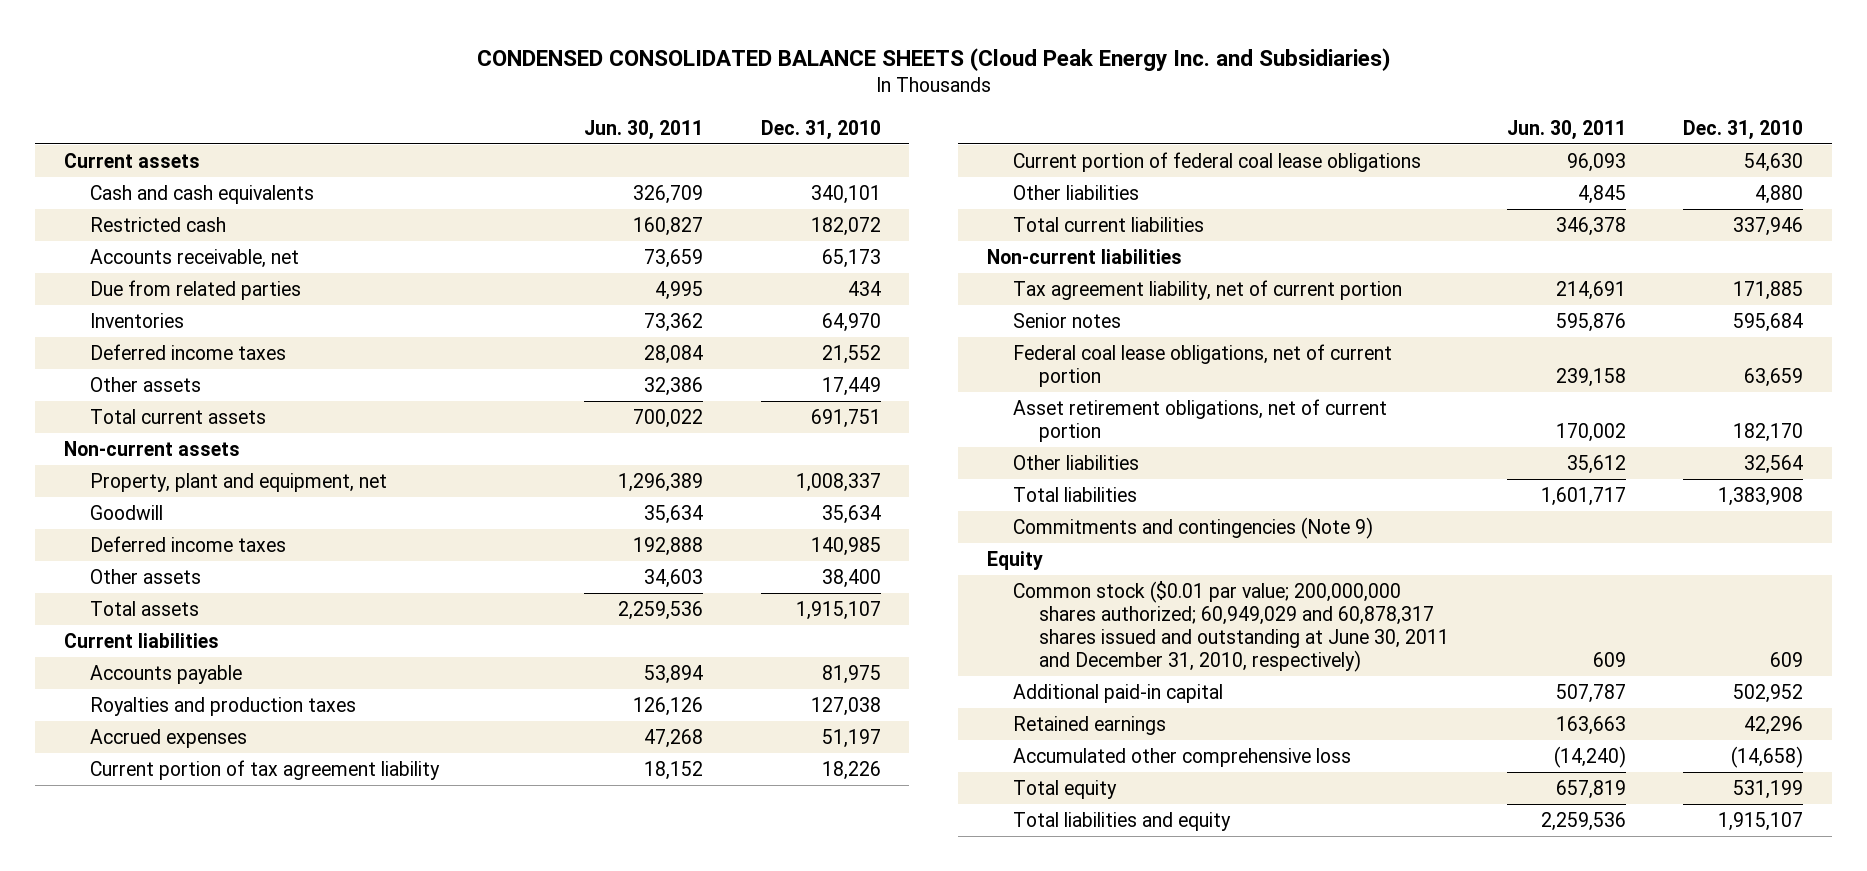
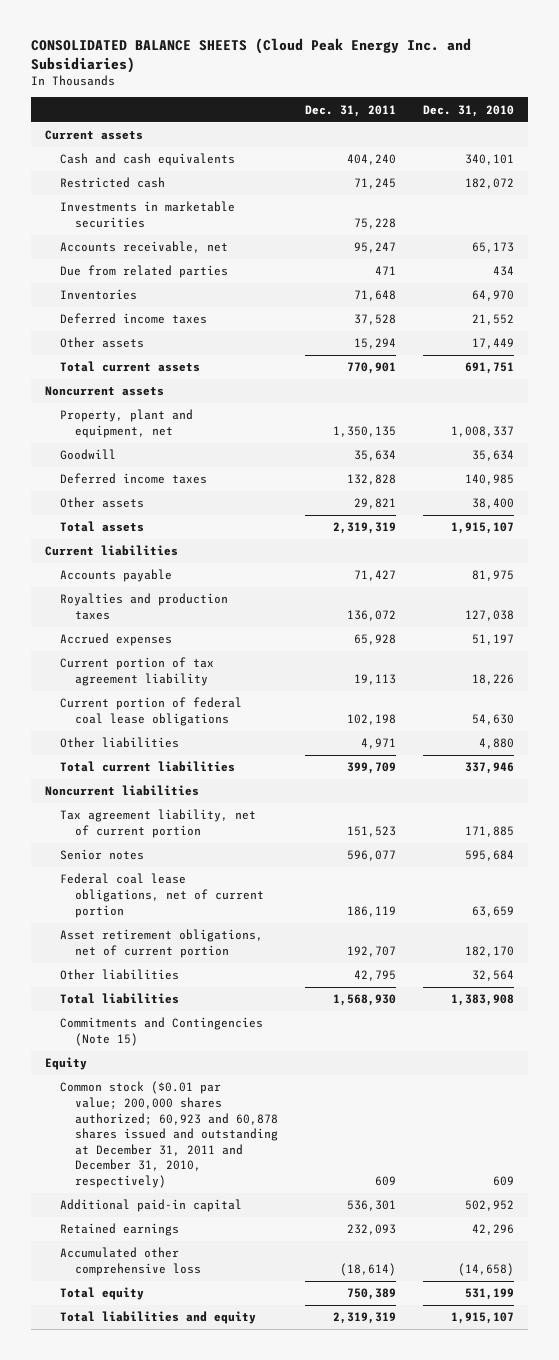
[476,47,1390,71] CONDENSED CONSOLIDATED BALANCE SHEETS (Cloud Peak Energy Inc. and Subsidiaries) -> [31,38,472,73] CONSOLIDATED BALANCE SHEETS (Cloud Peak Energy Inc. and Subsidiaries)
[584,119,704,140] Jun. 30, 2011 -> none
none -> [305,104,397,117] Dec. 31, 2011
none -> [60,201,236,228] Investments in marketable securities
[64,441,241,457] Non-current assets -> [44,386,164,397] Noncurrent assets
[986,249,1182,265] Non-current liabilities -> [44,785,199,797] Noncurrent liabilities
[1013,517,1374,540] Commitments and contingencies (Note 9) -> [60,1017,264,1046] Commitments and Contingencies (Note 15)
[1013,581,1450,673] Common stock ($0.01 par value; 200,000,000 shares authorized; 60,949,029 and 60,878,317 shares issued and outstanding at June 30, 2011 and December 31, 2010, respectively) -> [60,1081,279,1188] Common stock ($0.01 par value; 200,000 shares authorized; 60,923 and 60,878 shares issued and outstanding at December 31, 2011 and December 31, 2010, respectively)

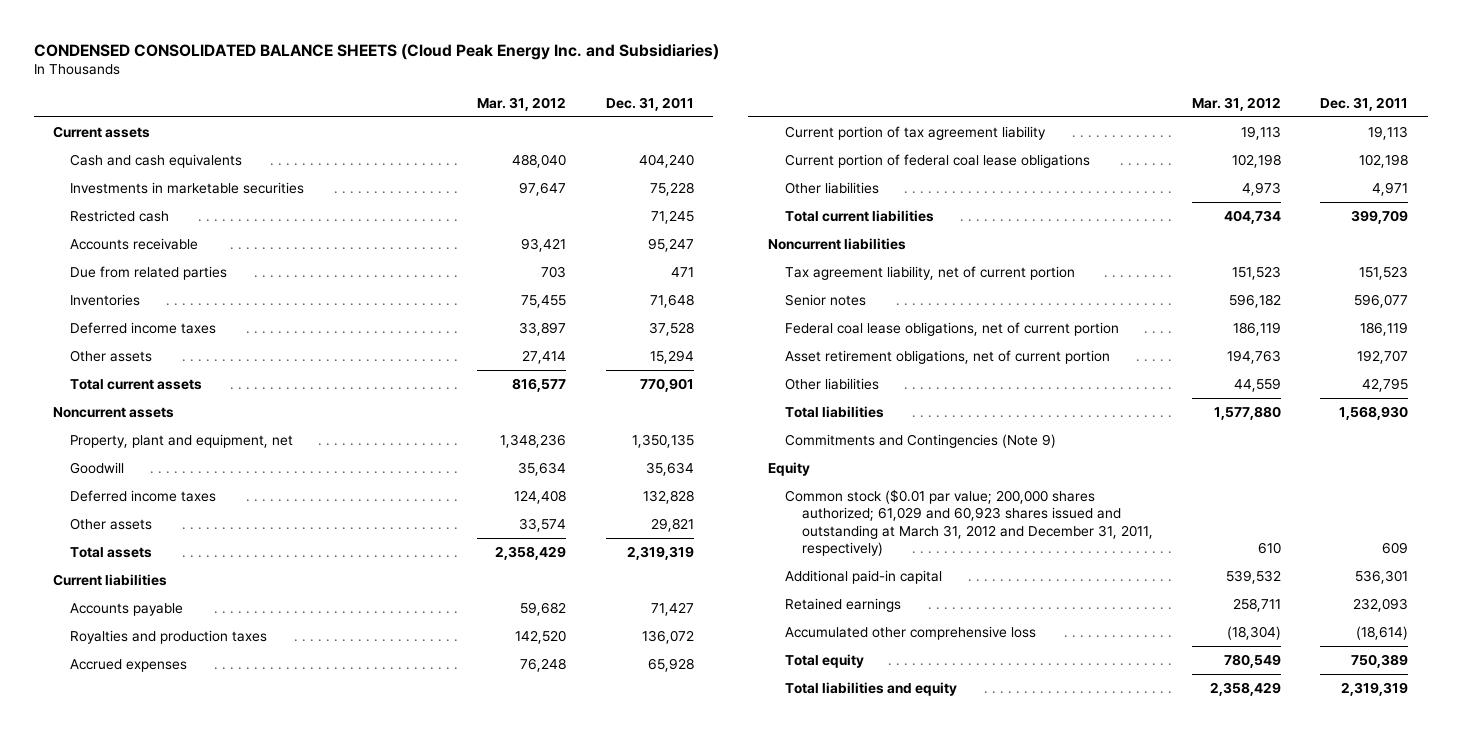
[31,38,472,73] CONSOLIDATED BALANCE SHEETS (Cloud Peak Energy Inc. and Subsidiaries) -> [33,43,719,60] CONDENSED CONSOLIDATED BALANCE SHEETS (Cloud Peak Energy Inc. and Subsidiaries)
[423,104,515,117] Dec. 31, 2010 -> none
none -> [477,96,567,111] Mar. 31, 2012
[60,177,166,189] Restricted cash -> [70,210,170,223] Restricted cash
[60,241,229,254] Accounts receivable, net -> [70,238,199,251] Accounts receivable
[60,1017,264,1046] Commitments and Contingencies (Note 15) -> [784,434,1056,449] Commitments and Contingencies (Note 9)
[60,1081,279,1188] Common stock ($0.01 par value; 200,000 shares authorized; 60,923 and 60,878 shares issued and outstanding at December 31, 2011 and December 31, 2010, respectively) -> [784,489,1153,556] Common stock ($0.01 par value; 200,000 shares authorized; 61,029 and 60,923 shares issued and outstanding at March 31, 2012 and December 31, 2011, respectively)

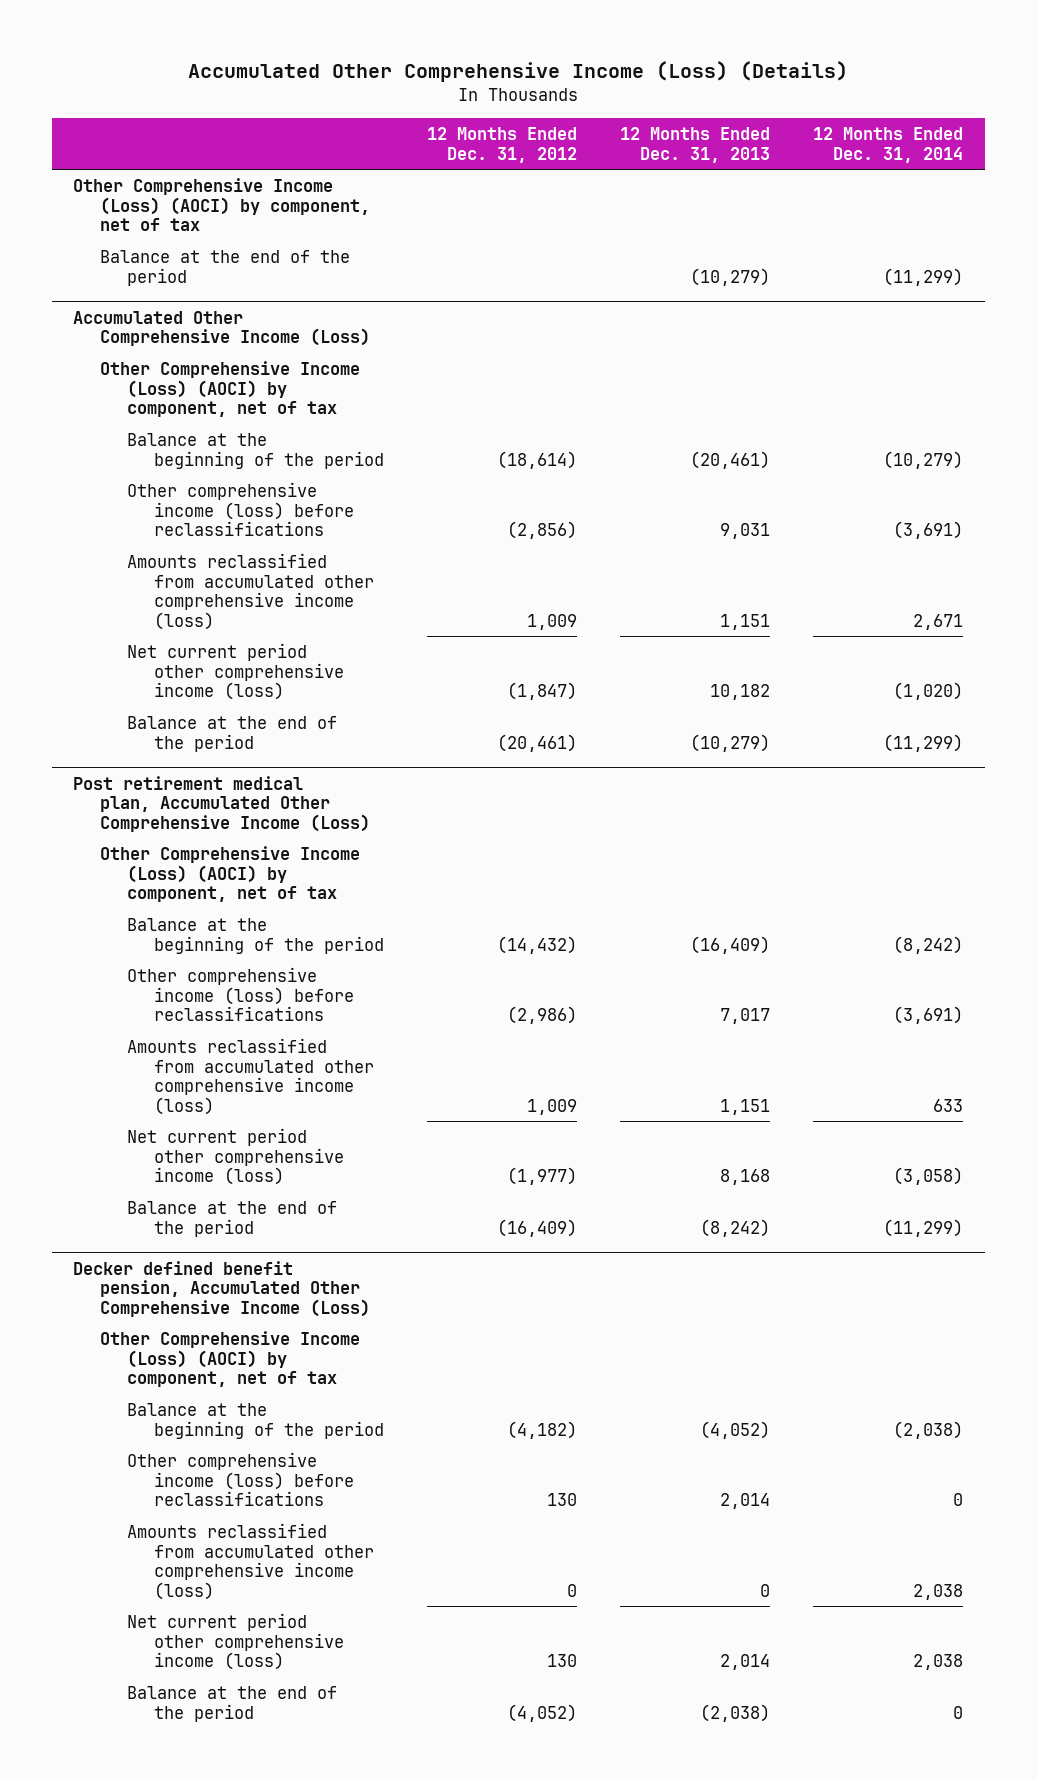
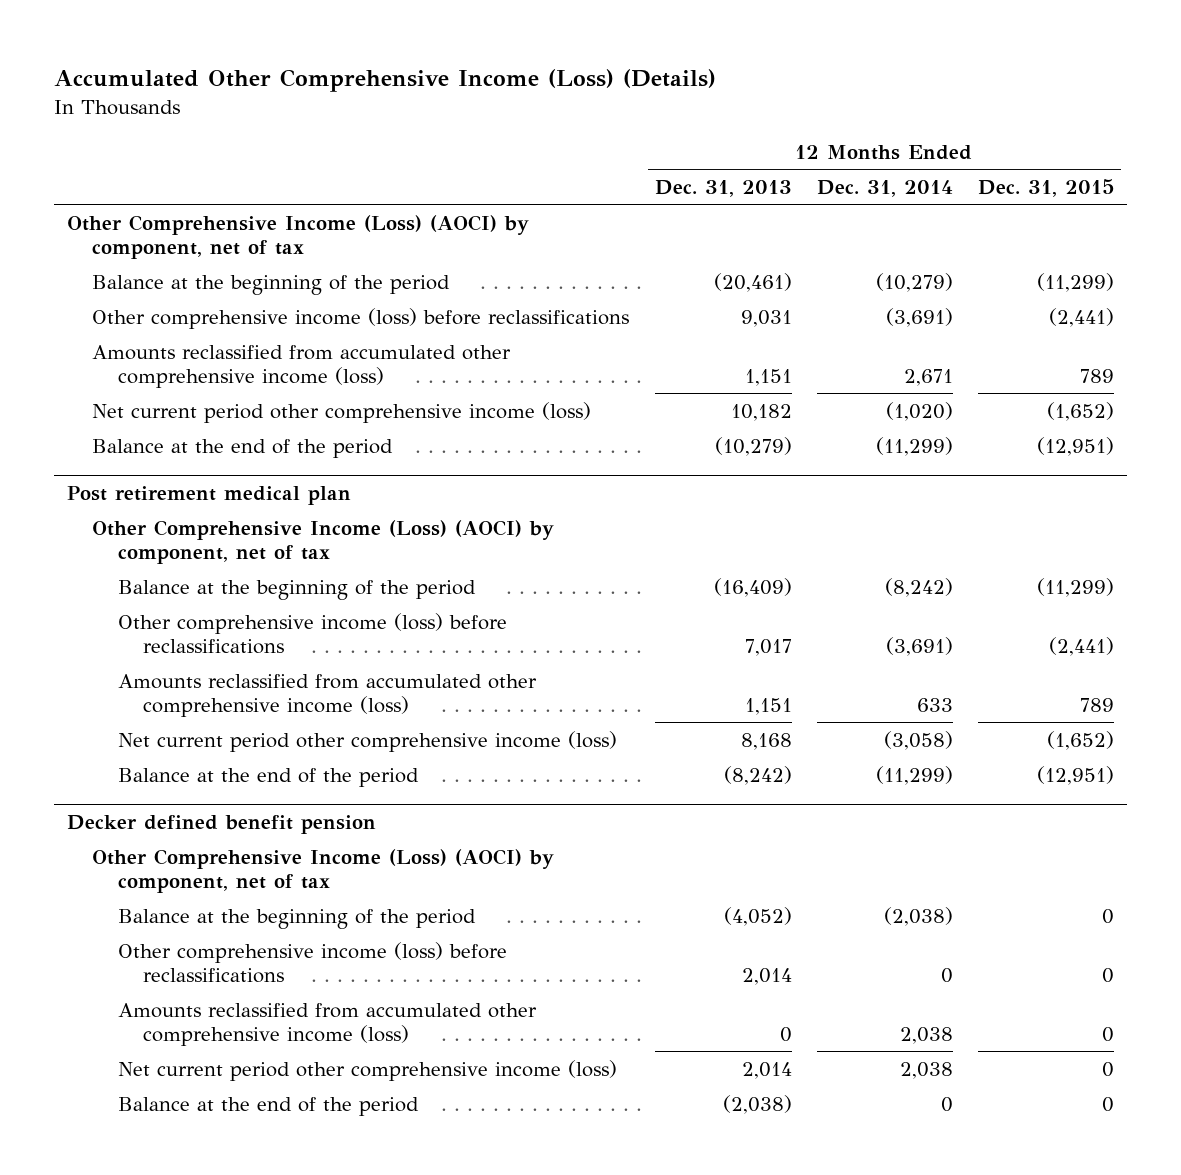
[426,127,577,163] 12 Months Ended Dec. 31, 2012 -> none
none -> [978,178,1115,197] Dec. 31, 2015
[100,250,351,286] Balance at the end of the period -> none
[73,310,371,347] Accumulated Other Comprehensive Income (Loss) -> none
[100,361,361,418] Other Comprehensive Income (Loss) (AOCI) by component, net of tax -> none
[73,775,371,832] Post retirement medical plan, Accumulated Other Comprehensive Income (Loss) -> none
none -> [66,485,351,505] Post retirement medical plan
[73,1260,371,1317] Decker defined benefit pension, Accumulated Other Comprehensive Income (Loss) -> none
none -> [66,814,376,834] Decker defined benefit pension

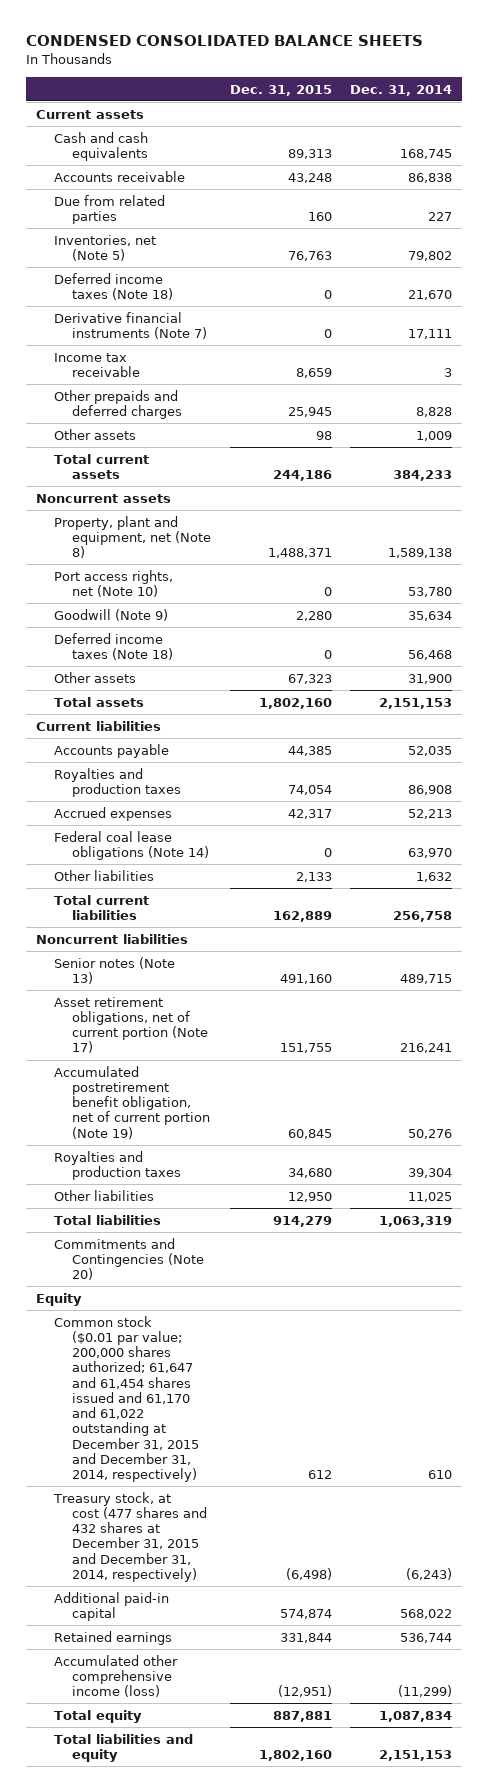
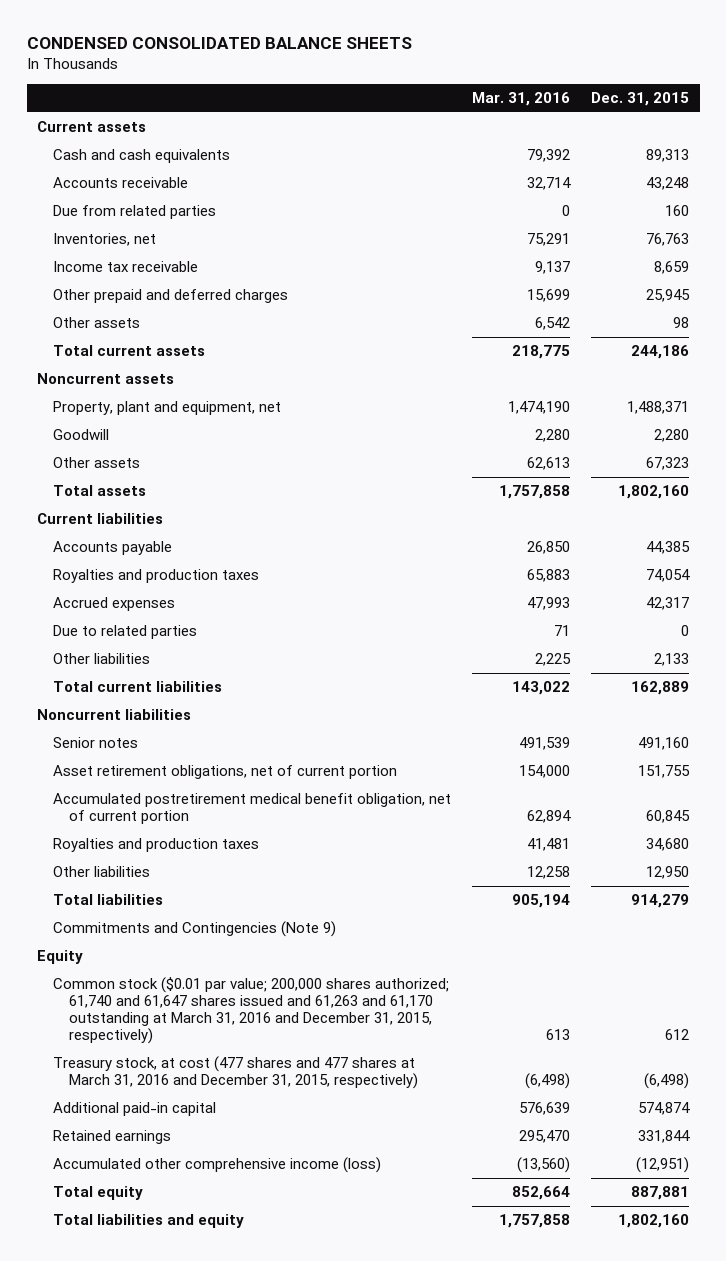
[350,84,453,96] Dec. 31, 2014 -> none
none -> [472,92,571,107] Mar. 31, 2016
[53,272,174,300] Deferred income taxes (Note 18) -> none
[53,311,208,339] Derivative financial instruments (Note 7) -> none
[53,234,156,261] Inventories, net (Note 5) -> [53,233,157,247] Inventories, net
[53,389,183,419] Other prepaids and deferred charges -> [53,289,289,304] Other prepaid and deferred charges
[53,569,173,597] Port access rights, net (Note 10) -> none
[53,632,174,660] Deferred income taxes (Note 18) -> none
[53,515,212,559] Property, plant and equipment, net (Note 8) -> [53,401,282,416] Property, plant and equipment, net
[53,608,168,621] Goodwill (Note 9) -> [53,429,110,441] Goodwill
[53,830,210,860] Federal coal lease obligations (Note 14) -> none
none -> [53,625,198,640] Due to related parties
[53,956,175,984] Senior notes (Note 13) -> [53,737,139,749] Senior notes
[53,996,209,1054] Asset retirement obligations, net of current portion (Note 17) -> [53,765,398,780] Asset retirement obligations, net of current portion
[53,1065,211,1139] Accumulated postretirement benefit obligation, net of current portion (Note 19) -> [53,793,452,825] Accumulated postretirement medical benefit obligation, net of current portion
[53,1237,205,1281] Commitments and Contingencies (Note 20) -> [53,921,337,938] Commitments and Contingencies (Note 9)
[53,1315,200,1483] Common stock ($0.01 par value; 200,000 shares authorized; 61,647 and 61,454 shares issued and 61,170 and 61,022 outstanding at December 31, 2015 and December 31, 2014, respectively) -> [53,977,450,1045] Common stock ($0.01 par value; 200,000 shares authorized; 61,740 and 61,647 shares issued and 61,263 and 61,170 outstanding at March 31, 2016 and December 31, 2015, respectively)
[52,1491,208,1582] Treasury stock, at cost (477 shares and 432 shares at December 31, 2015 and December 31, 2014, respectively) -> [53,1056,419,1090] Treasury stock, at cost (477 shares and 477 shares at March 31, 2016 and December 31, 2015, respectively)

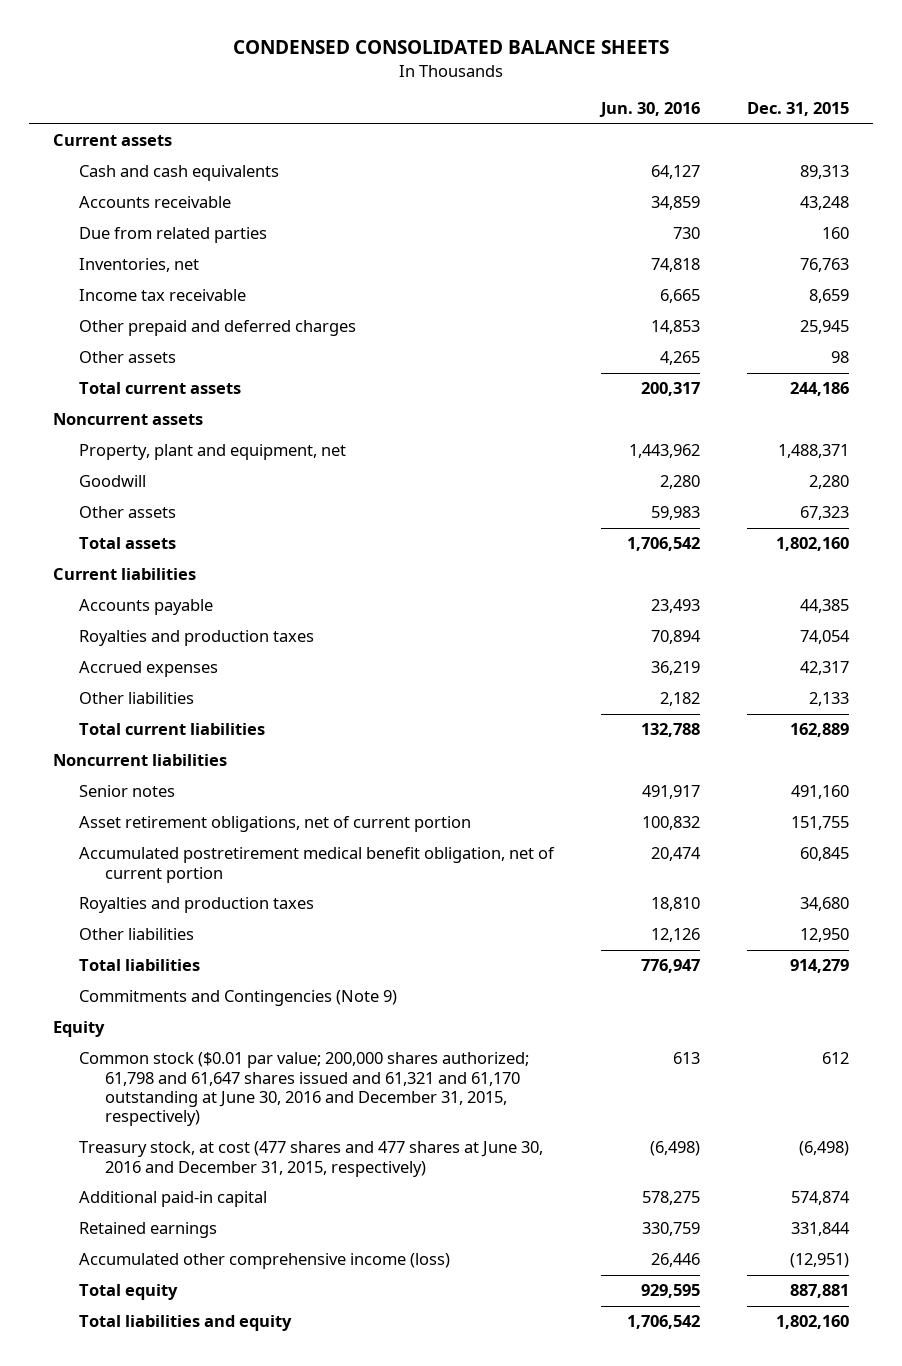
[472,92,571,107] Mar. 31, 2016 -> none
none -> [599,102,701,118] Jun. 30, 2016
[53,625,198,640] Due to related parties -> none
[53,977,450,1045] Common stock ($0.01 par value; 200,000 shares authorized; 61,740 and 61,647 shares issued and 61,263 and 61,170 outstanding at March 31, 2016 and December 31, 2015, respectively) -> [78,1052,529,1127] Common stock ($0.01 par value; 200,000 shares authorized; 61,798 and 61,647 shares issued and 61,321 and 61,170 outstanding at June 30, 2016 and December 31, 2015, respectively)
[53,1056,419,1090] Treasury stock, at cost (477 shares and 477 shares at March 31, 2016 and December 31, 2015, respectively) -> [78,1141,543,1177] Treasury stock, at cost (477 shares and 477 shares at June 30, 2016 and December 31, 2015, respectively)

